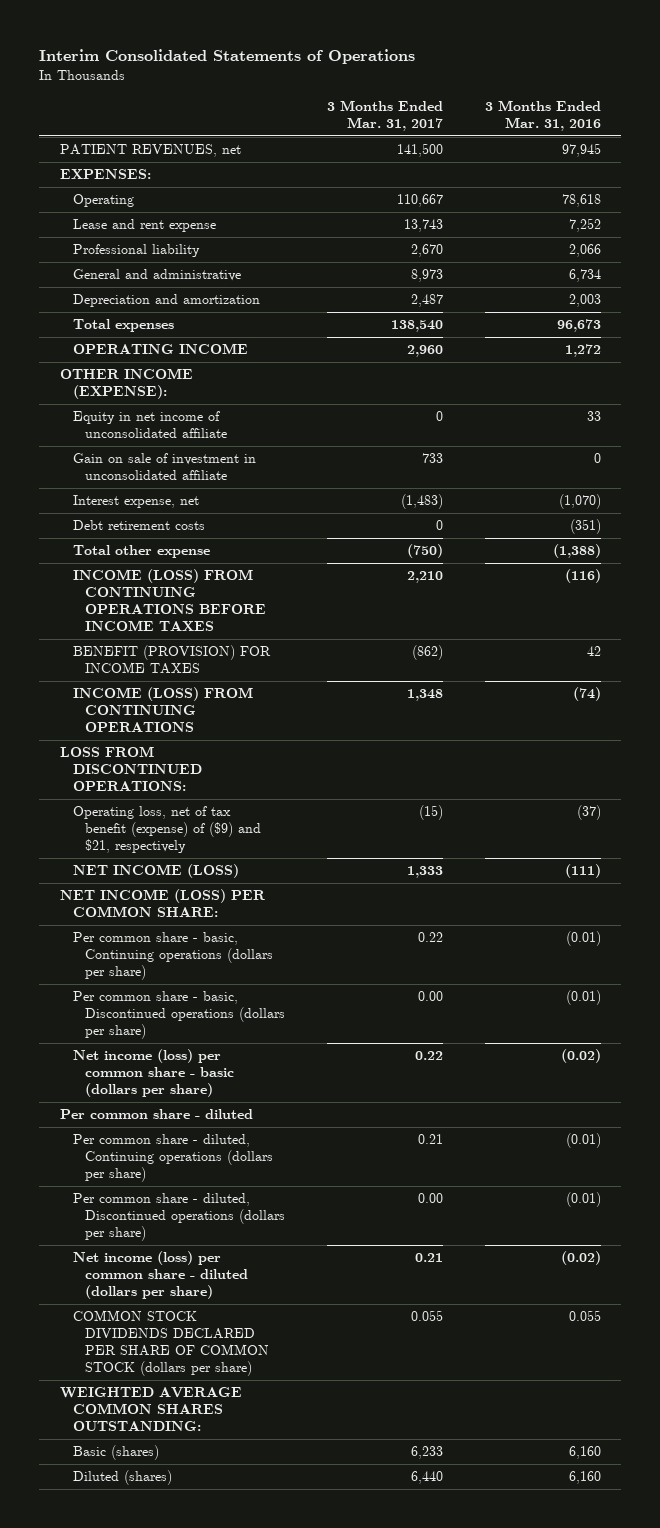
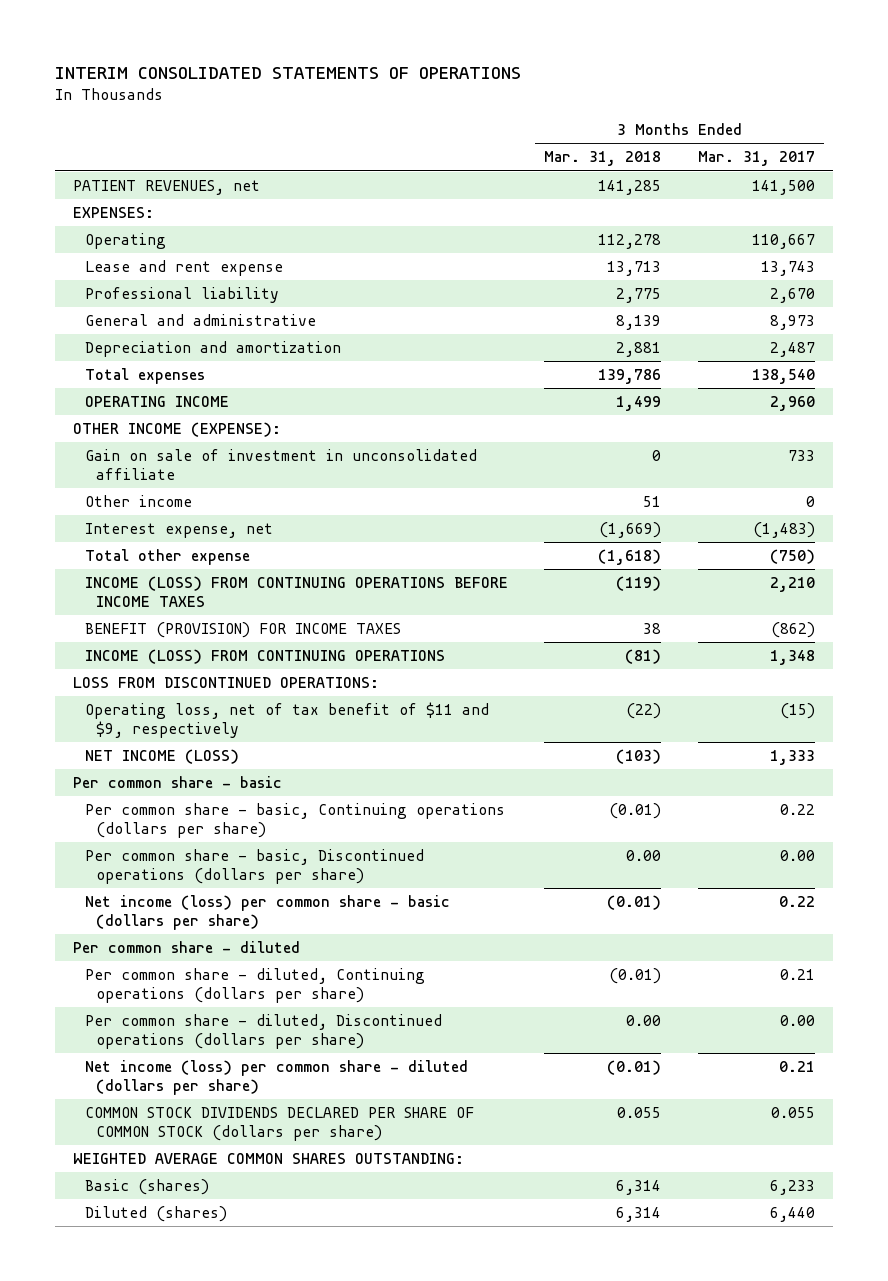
[39,48,416,64] Interim Consolidated Statements of Operations -> [54,66,521,79] INTERIM CONSOLIDATED STATEMENTS OF OPERATIONS
[484,100,601,131] 3 Months Ended Mar. 31, 2016 -> none
none -> [544,151,662,167] Mar. 31, 2018
[72,411,228,439] Equity in net income of unconsolidated affiliate -> none
none -> [84,495,192,508] Other income
[72,520,205,531] Debt retirement costs -> none
[72,806,262,854] Operating loss, net of tax benefit (expense) of ($9) and $21, respectively -> [84,702,489,739] Operating loss, net of tax benefit of $11 and $9, respectively
[59,889,266,918] NET INCOME (LOSS) PER COMMON SHARE: -> [72,776,282,789] Per common share - basic

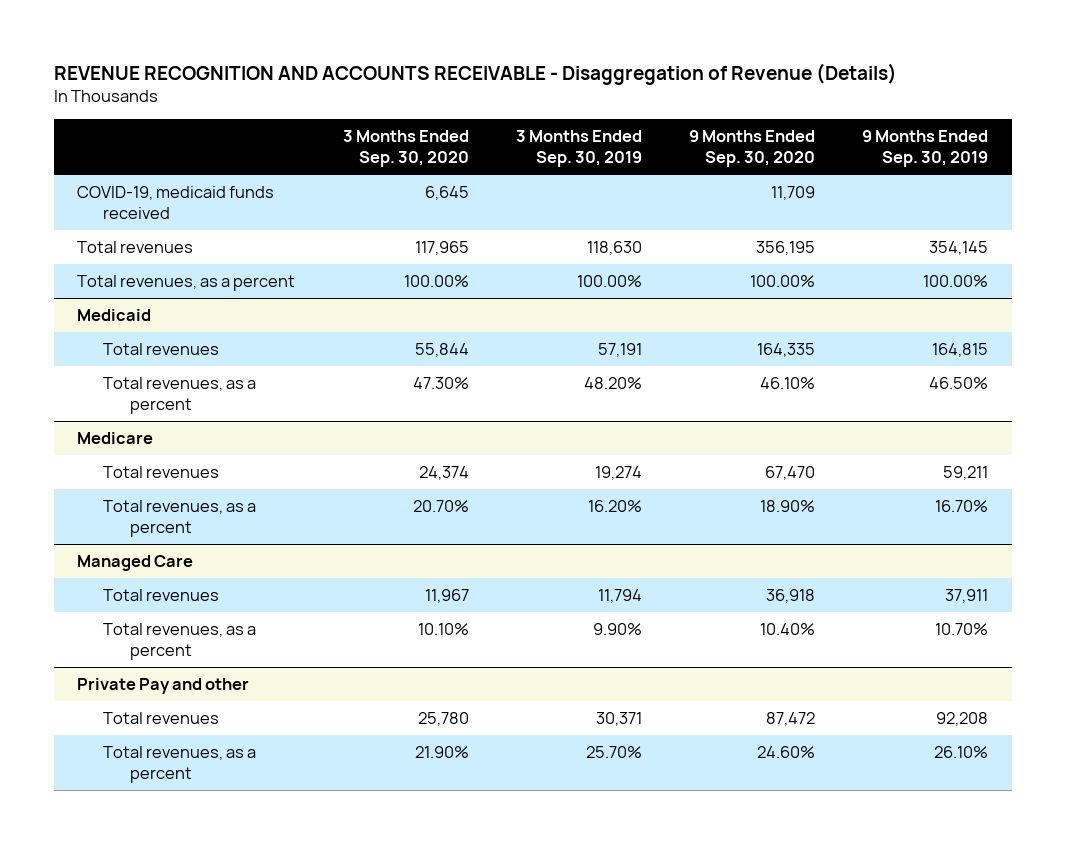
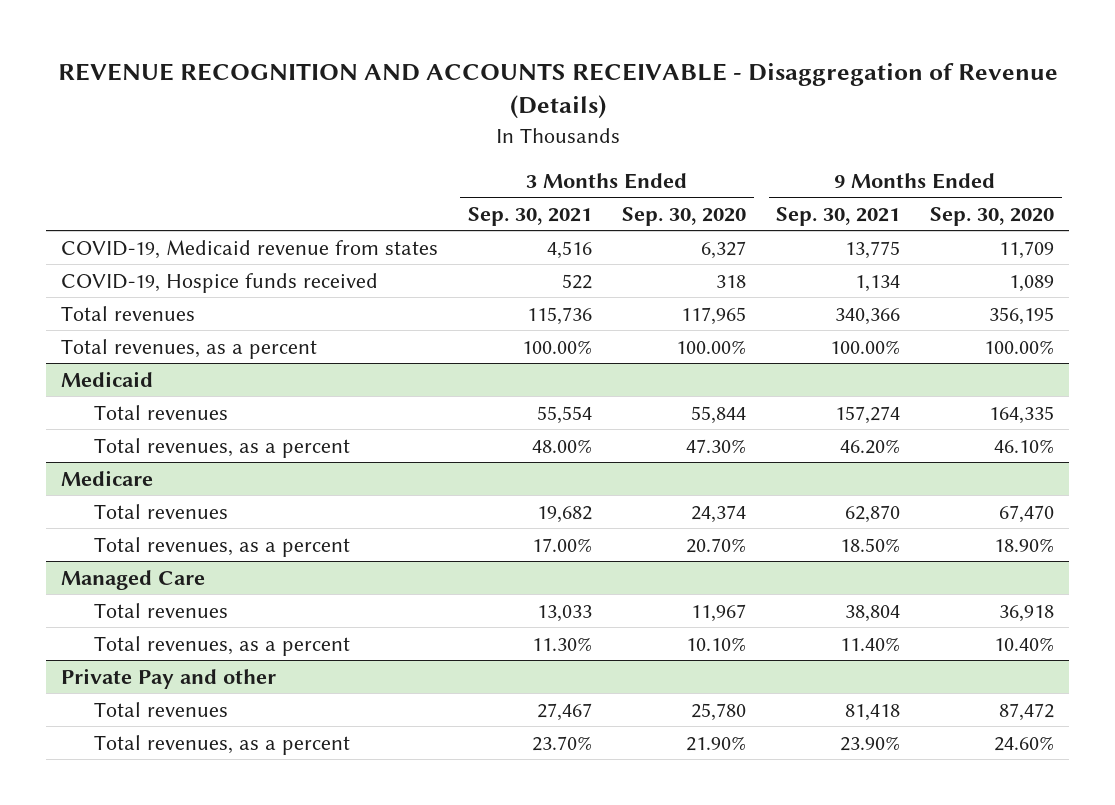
[515,130,642,168] 3 Months Ended Sep. 30, 2019 -> none
[862,130,989,168] 9 Months Ended Sep. 30, 2019 -> none
none -> [467,206,592,226] Sep. 30, 2021
none -> [776,206,901,226] Sep. 30, 2021
[77,186,275,220] COVID-19, medicaid funds received -> [60,239,438,259] COVID-19, Medicaid revenue from states
[424,186,469,201] 6,645 -> [701,240,747,259] 6,327
none -> [60,272,378,293] COVID-19, Hospice funds received

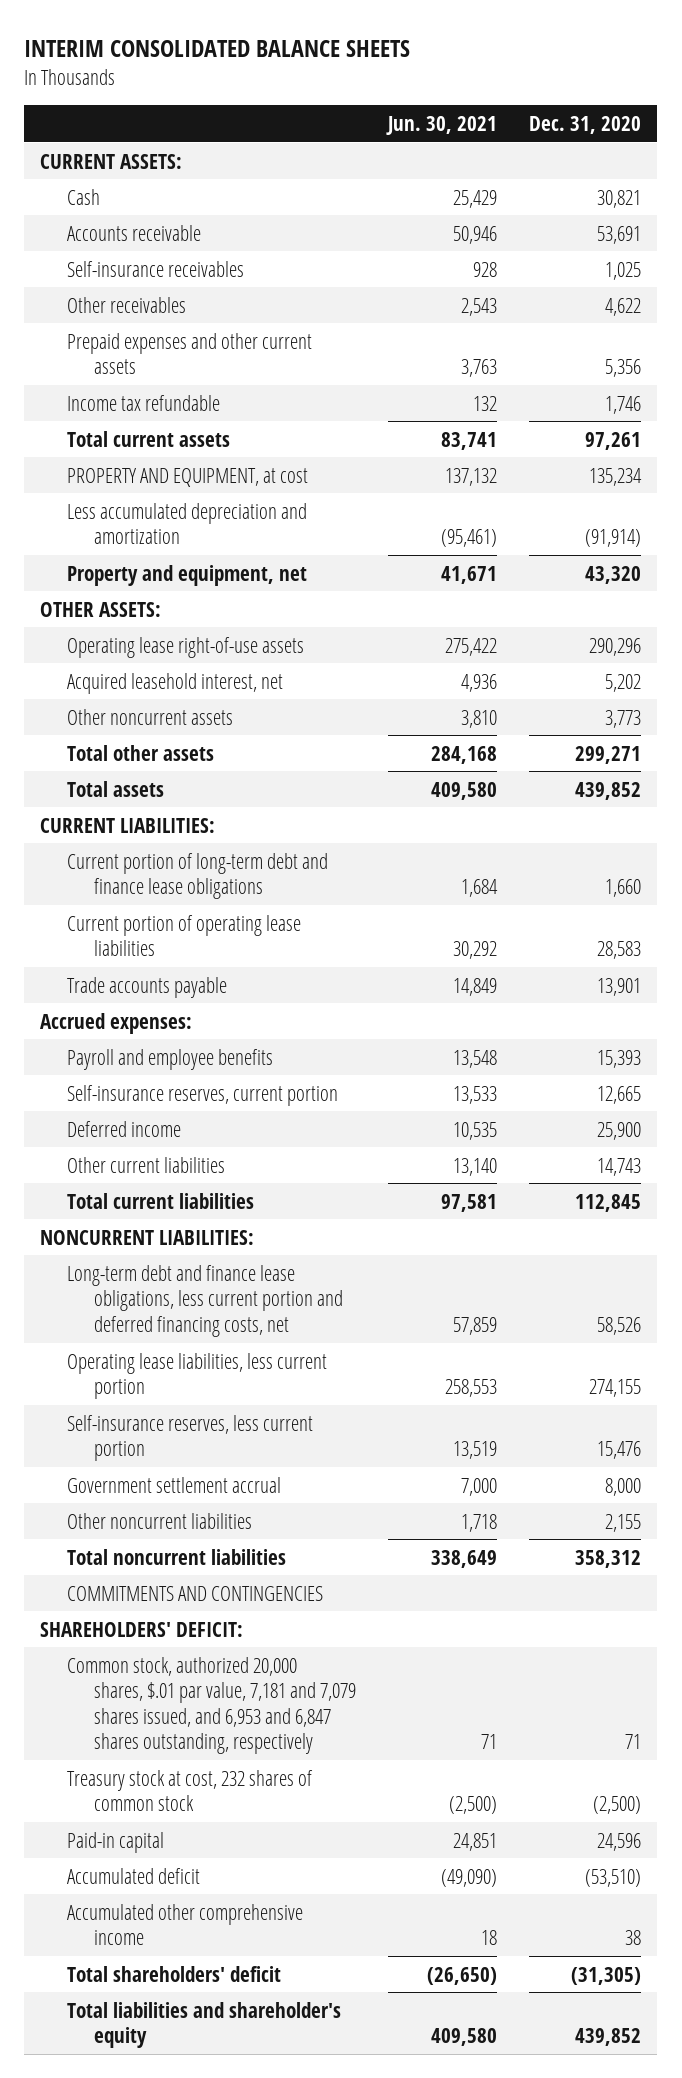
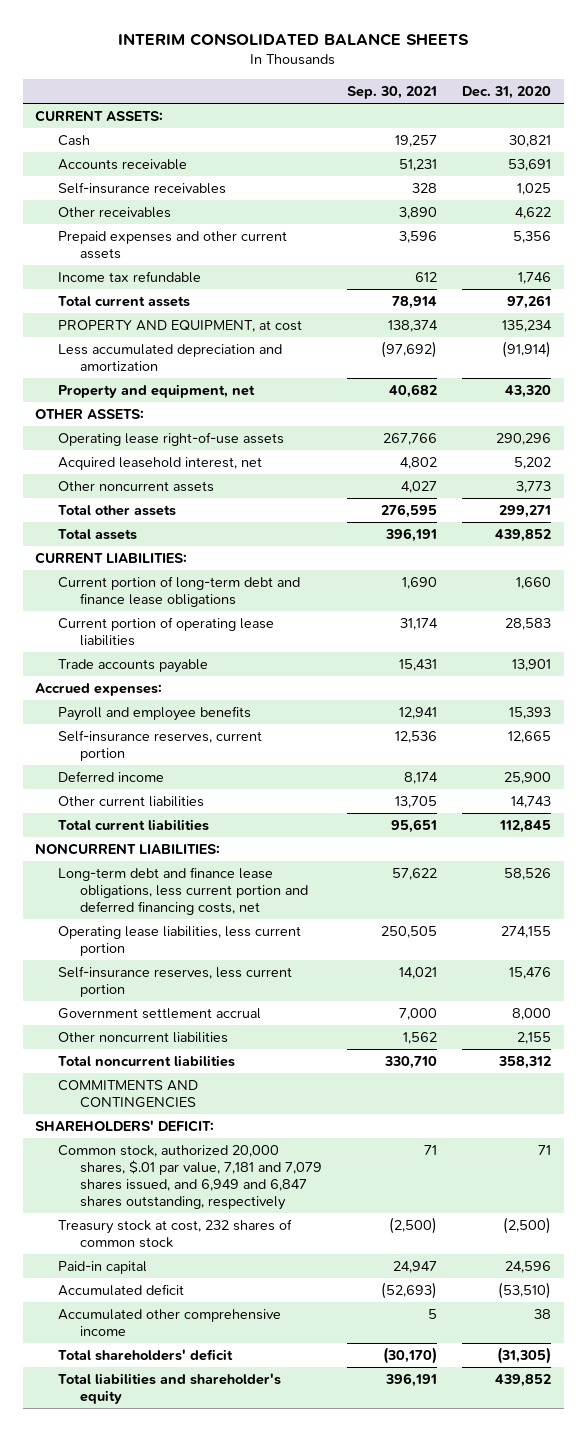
[386,115,498,135] Jun. 30, 2021 -> none
none -> [347,85,438,99] Sep. 30, 2021
[67,1656,357,1755] Common stock, authorized 20,000 shares, $.01 par value, 7,181 and 7,079 shares issued, and 6,953 and 6,847 shares outstanding, respectively -> [57,1144,323,1211] Common stock, authorized 20,000 shares, $.01 par value, 7,181 and 7,079 shares issued, and 6,949 and 6,847 shares outstanding, respectively

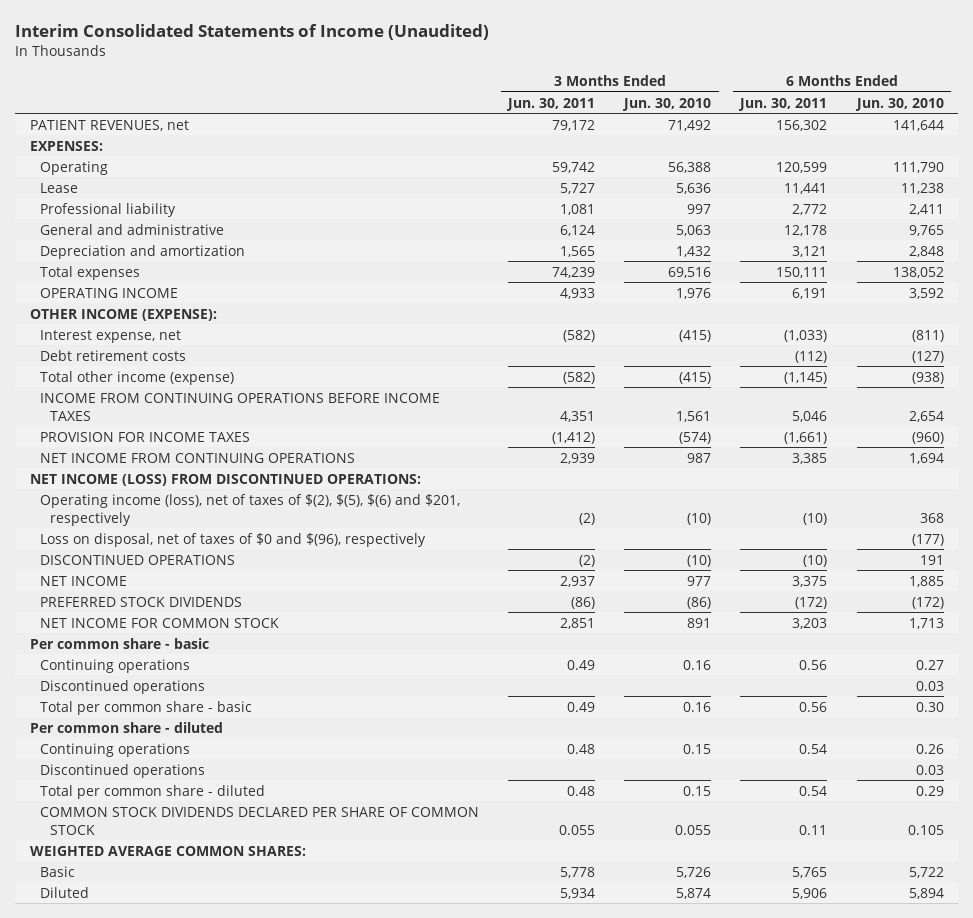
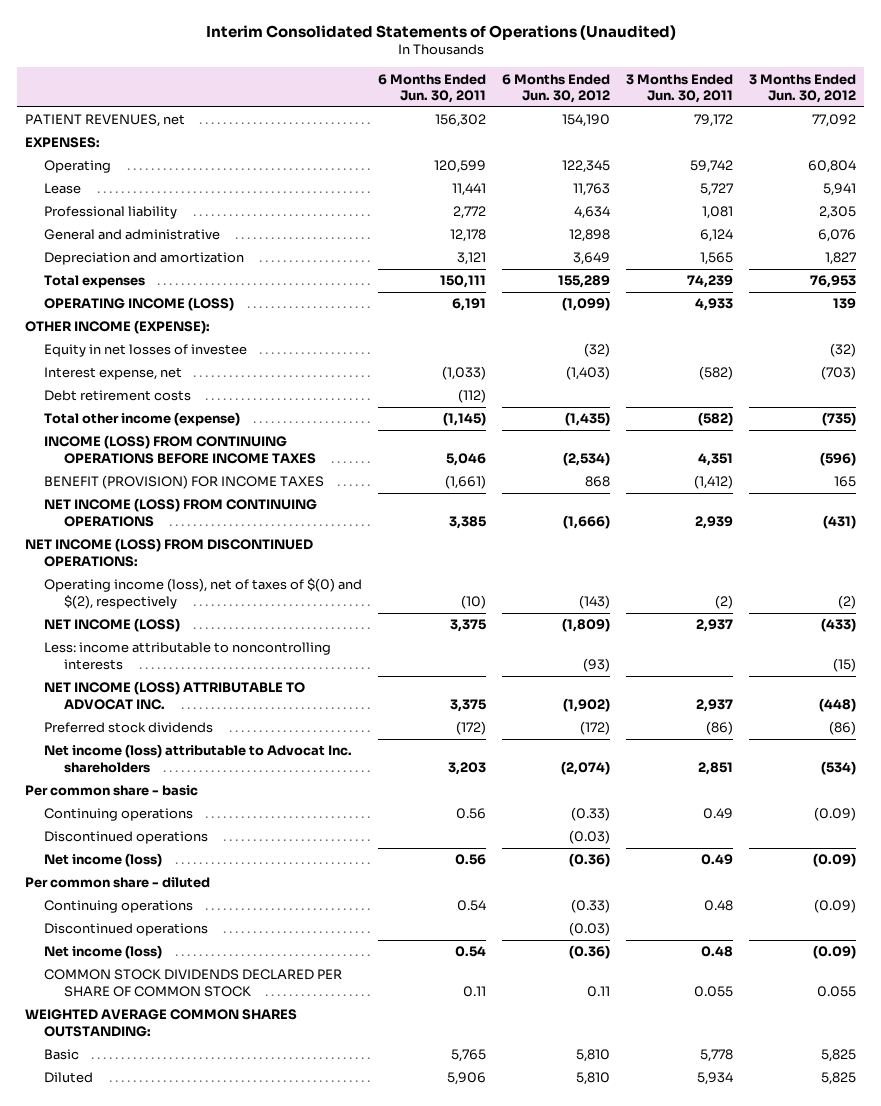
[15,24,490,41] Interim Consolidated Statements of Income (Unaudited) -> [205,24,676,40] Interim Consolidated Statements of Operations (Unaudited)
[622,97,712,111] Jun. 30, 2010 -> none
[854,97,944,111] Jun. 30, 2010 -> none
none -> [502,73,611,103] 6 Months Ended Jun. 30, 2012
none -> [749,73,857,103] 3 Months Ended Jun. 30, 2012
[39,287,178,298] OPERATING INCOME -> [44,297,235,312] OPERATING INCOME (LOSS)
none -> [44,344,248,358] Equity in net losses of investee
[39,392,440,421] INCOME FROM CONTINUING OPERATIONS BEFORE INCOME TAXES -> [44,435,316,464] INCOME (LOSS) FROM CONTINUING OPERATIONS BEFORE INCOME TAXES
[39,431,250,442] PROVISION FOR INCOME TAXES -> [44,475,325,490] BENEFIT (PROVISION) FOR INCOME TAXES
[39,452,355,463] NET INCOME FROM CONTINUING OPERATIONS -> [44,498,318,527] NET INCOME (LOSS) FROM CONTINUING OPERATIONS
[39,532,426,547] Loss on disposal, net of taxes of $0 and $(96), respectively -> none
[39,554,235,565] DISCONTINUED OPERATIONS -> none
[39,493,460,526] Operating income (loss), net of taxes of $(2), $(5), $(6) and $201, respectively -> [44,578,363,609] Operating income (loss), net of taxes of $(0) and $(2), respectively
none -> [44,618,181,633] NET INCOME (LOSS)
none -> [44,642,332,670] Less: income attributable to noncontrolling interests
[39,575,127,586] NET INCOME -> [44,681,306,710] NET INCOME (LOSS) ATTRIBUTABLE TO ADVOCAT INC.
[39,596,242,607] PREFERRED STOCK DIVIDENDS -> [44,722,214,734] Preferred stock dividends
[39,617,279,628] NET INCOME FOR COMMON STOCK -> [44,744,353,773] Net income (loss) attributable to Advocat Inc. shareholders
[39,700,252,715] Total per common share - basic -> [44,853,163,868] Net income (loss)
[39,784,265,799] Total per common share - diluted -> [44,945,163,960] Net income (loss)
[29,845,306,856] WEIGHTED AVERAGE COMMON SHARES: -> [24,1009,297,1037] WEIGHTED AVERAGE COMMON SHARES OUTSTANDING:

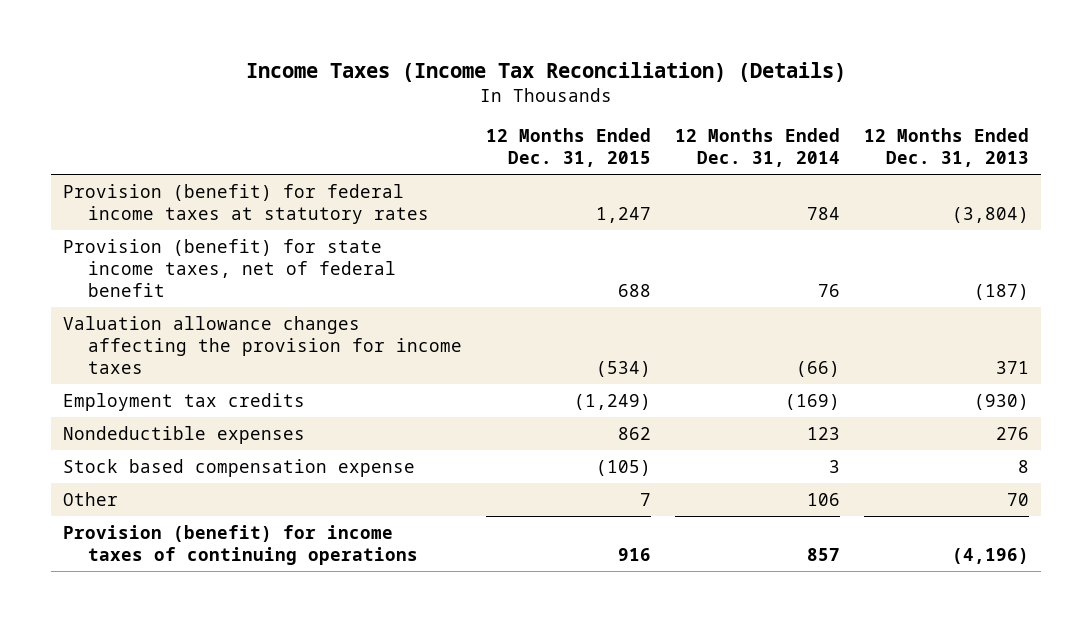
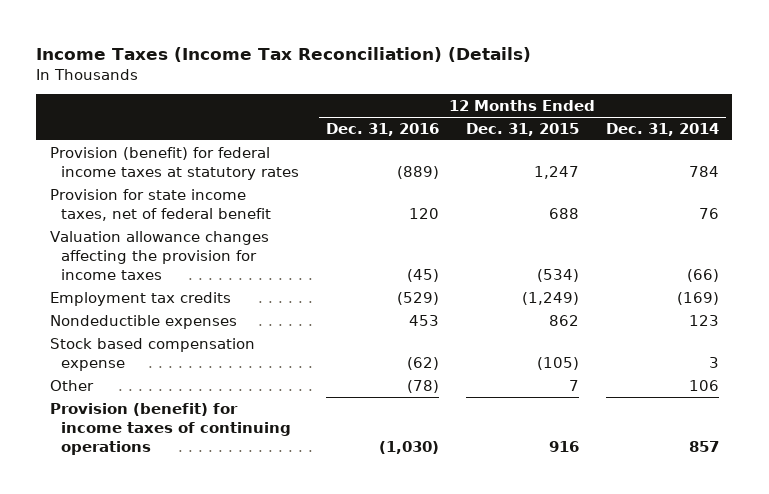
[863,128,1029,168] 12 Months Ended Dec. 31, 2013 -> none
none -> [326,122,440,136] Dec. 31, 2016
[62,238,396,297] Provision (benefit) for state income taxes, net of federal benefit -> [49,188,272,221] Provision for state income taxes, net of federal benefit

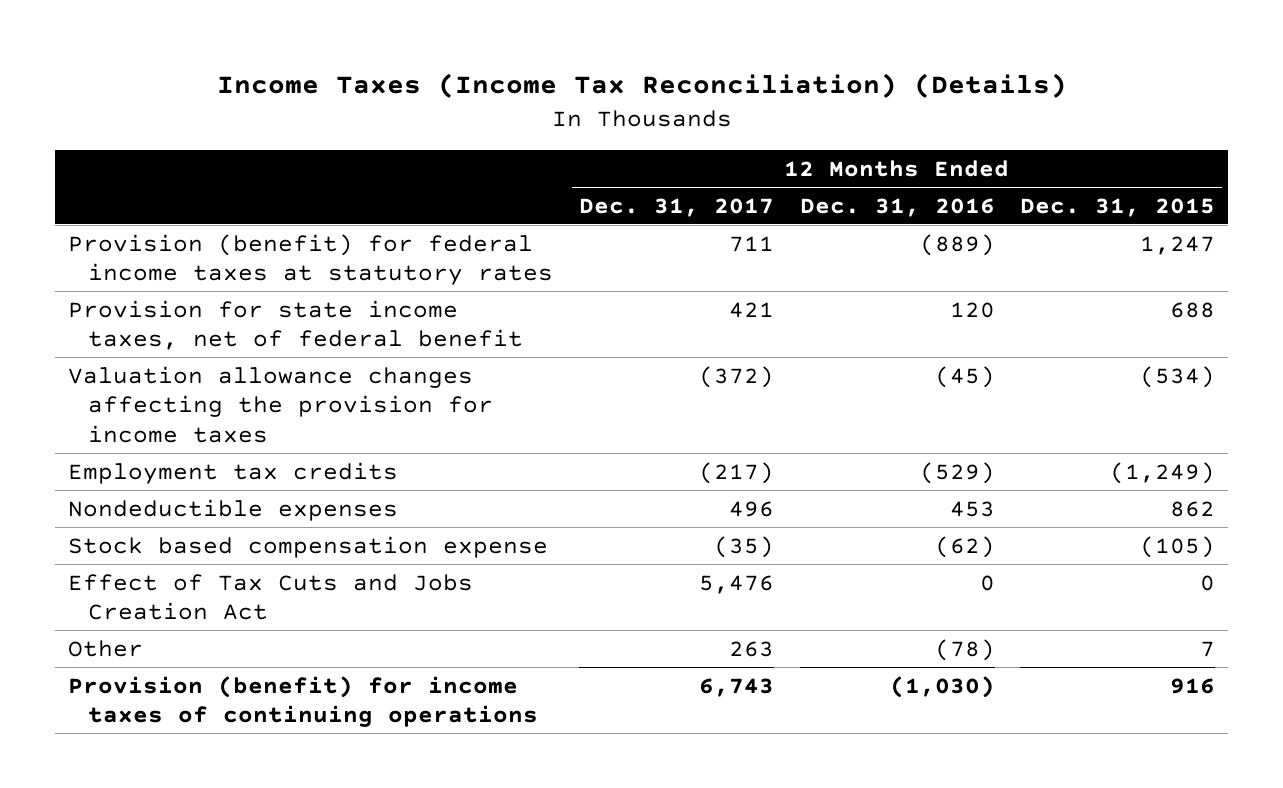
[605,122,719,136] Dec. 31, 2014 -> none
none -> [578,197,774,217] Dec. 31, 2017
none -> [67,573,473,621] Effect of Tax Cuts and Jobs Creation Act

